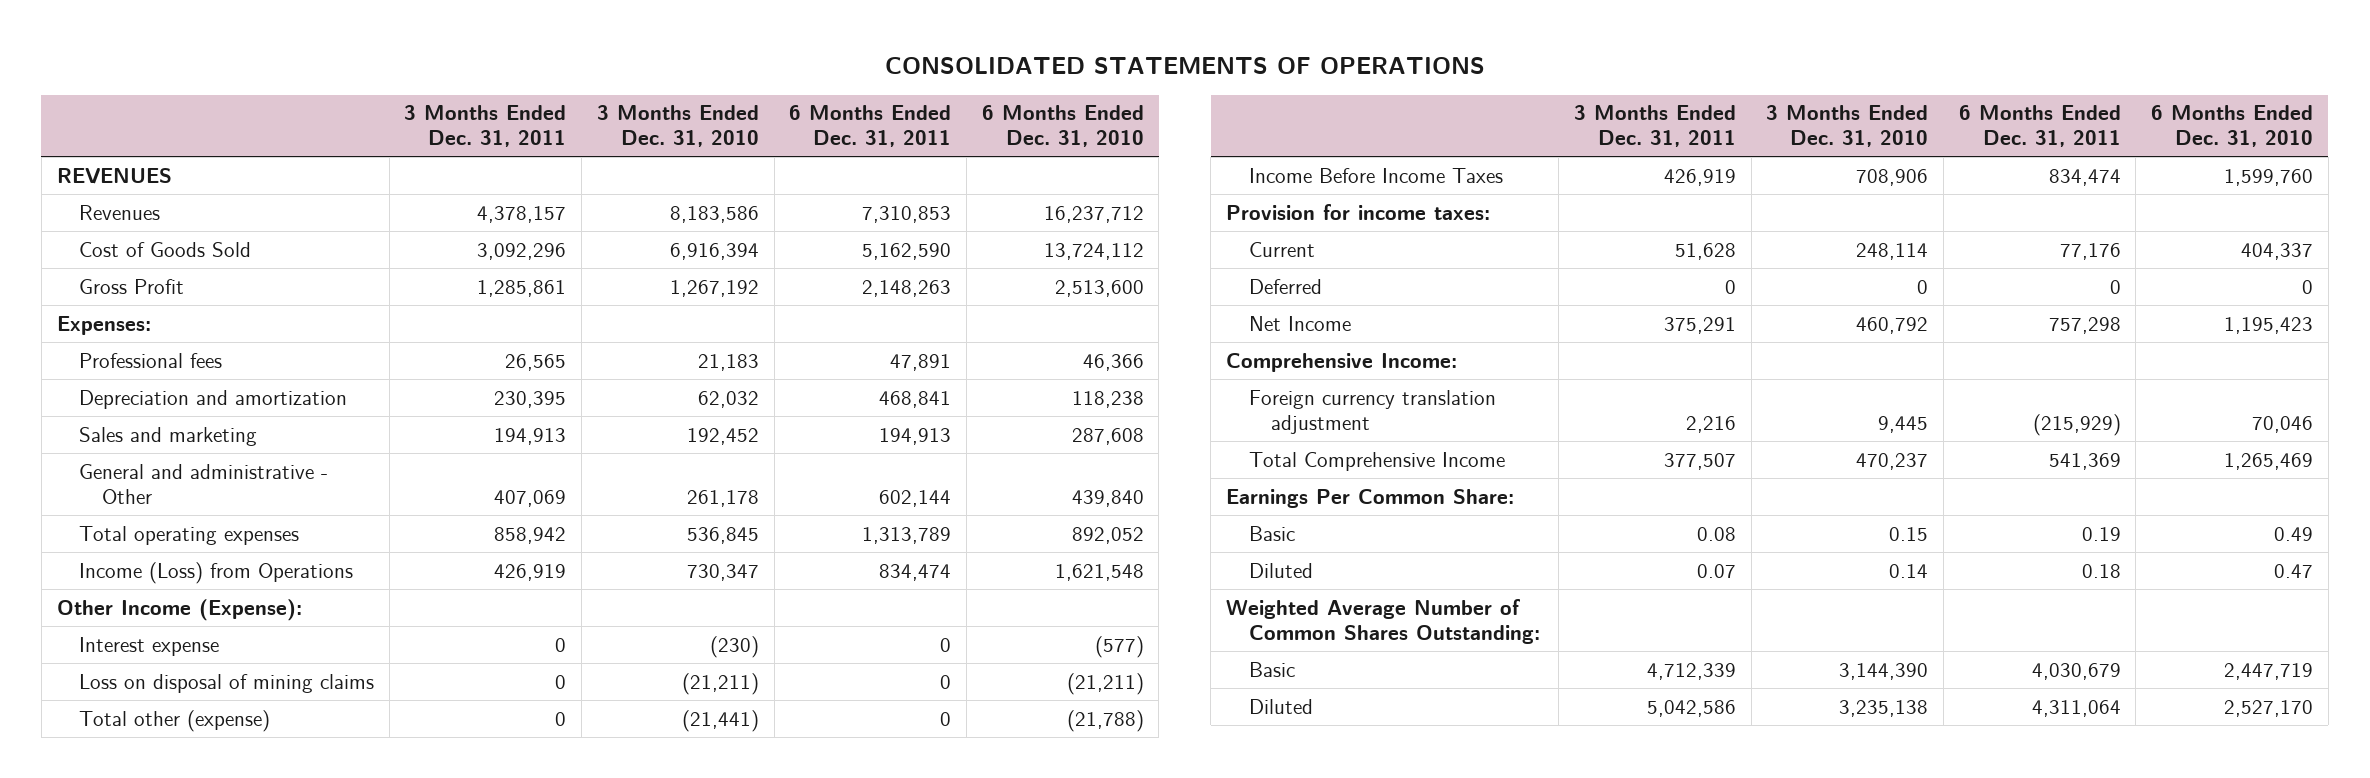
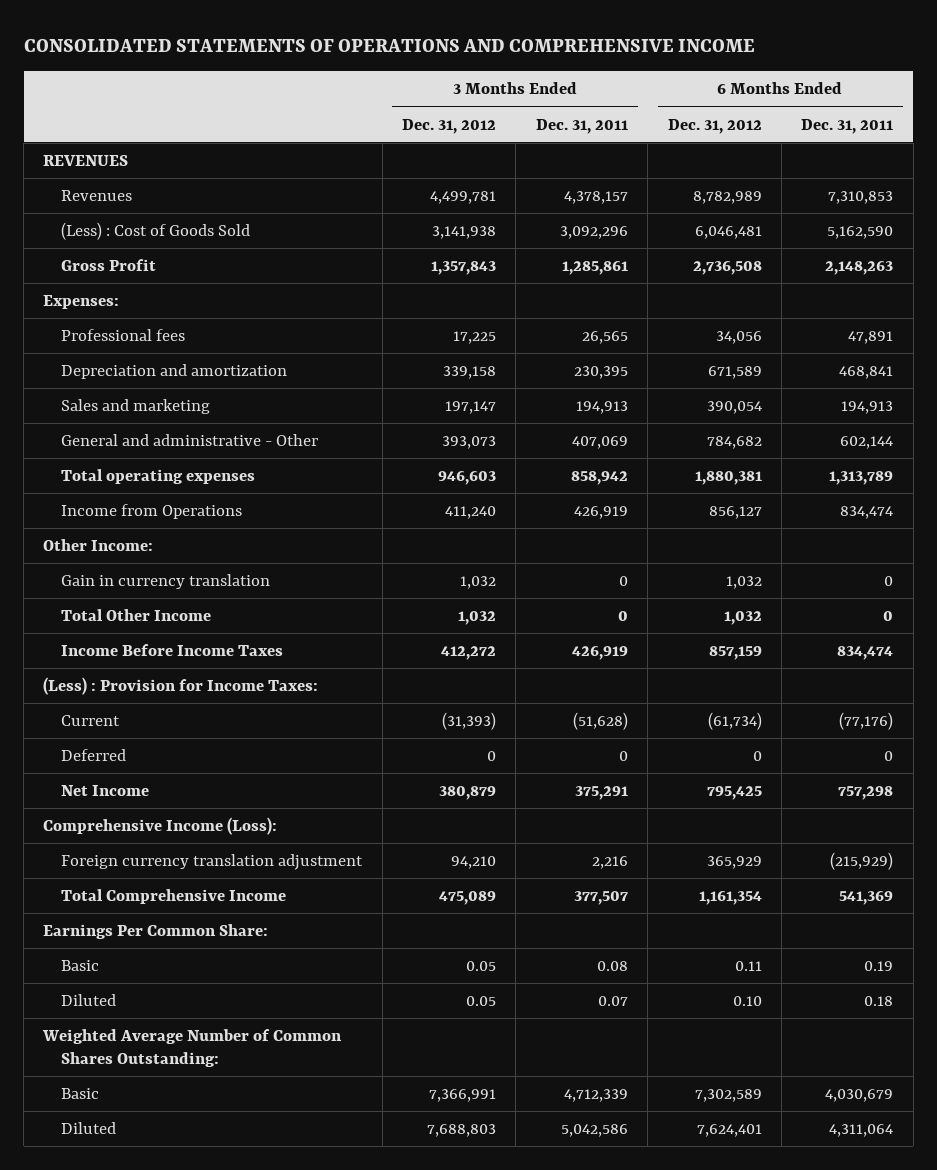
[884,56,1485,74] CONSOLIDATED STATEMENTS OF OPERATIONS -> [23,39,755,53] CONSOLIDATED STATEMENTS OF OPERATIONS AND COMPREHENSIVE INCOME
[596,105,759,148] 3 Months Ended Dec. 31, 2010 -> none
[981,105,1144,148] 6 Months Ended Dec. 31, 2010 -> none
none -> [402,118,497,134] Dec. 31, 2012
none -> [667,118,762,134] Dec. 31, 2012
[79,241,252,257] Cost of Goods Sold -> [61,222,251,241] (Less) : Cost of Goods Sold
[79,636,220,656] Interest expense -> none
[79,673,375,693] Loss on disposal of mining claims -> none
[79,561,354,584] Income (Loss) from Operations -> [61,504,243,520] Income from Operations
[56,598,302,621] Other Income (Expense): -> [43,539,154,552] Other Income:
none -> [61,574,271,590] Gain in currency translation
[79,709,271,732] Total other (expense) -> [61,609,212,622] Total Other Income
[1226,203,1491,220] Provision for income taxes: -> [43,677,319,696] (Less) : Provision for Income Taxes:
[1674,242,1736,260] 51,628 -> [572,712,628,731] (51,628)
[2059,242,2121,260] 77,176 -> [839,712,894,731] (77,176)
[1226,352,1458,372] Comprehensive Income: -> [43,817,278,836] Comprehensive Income (Loss):

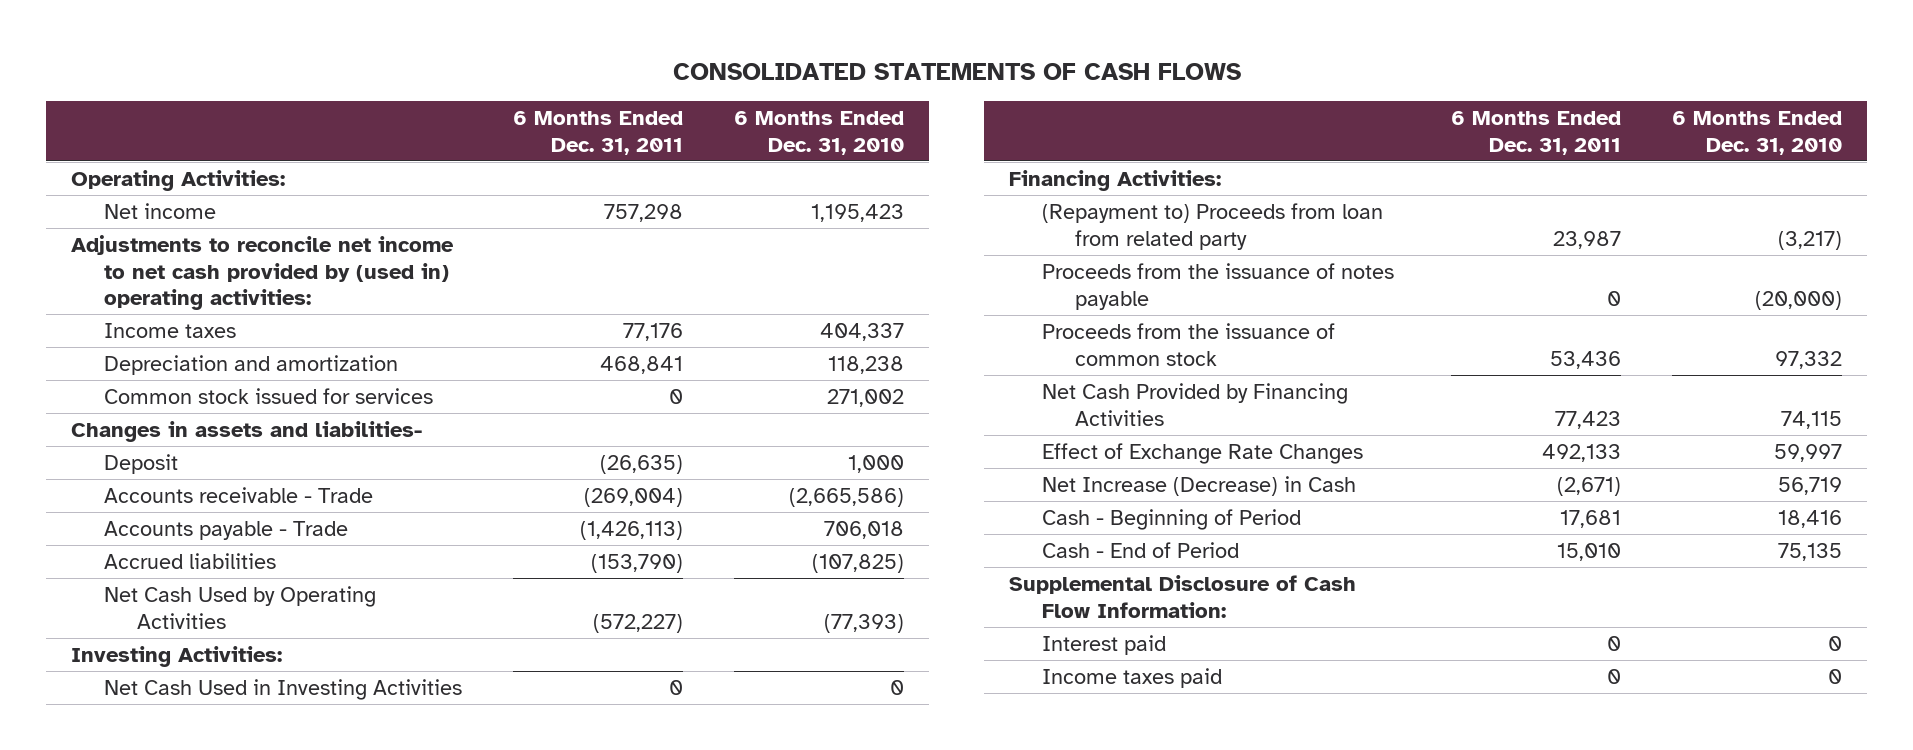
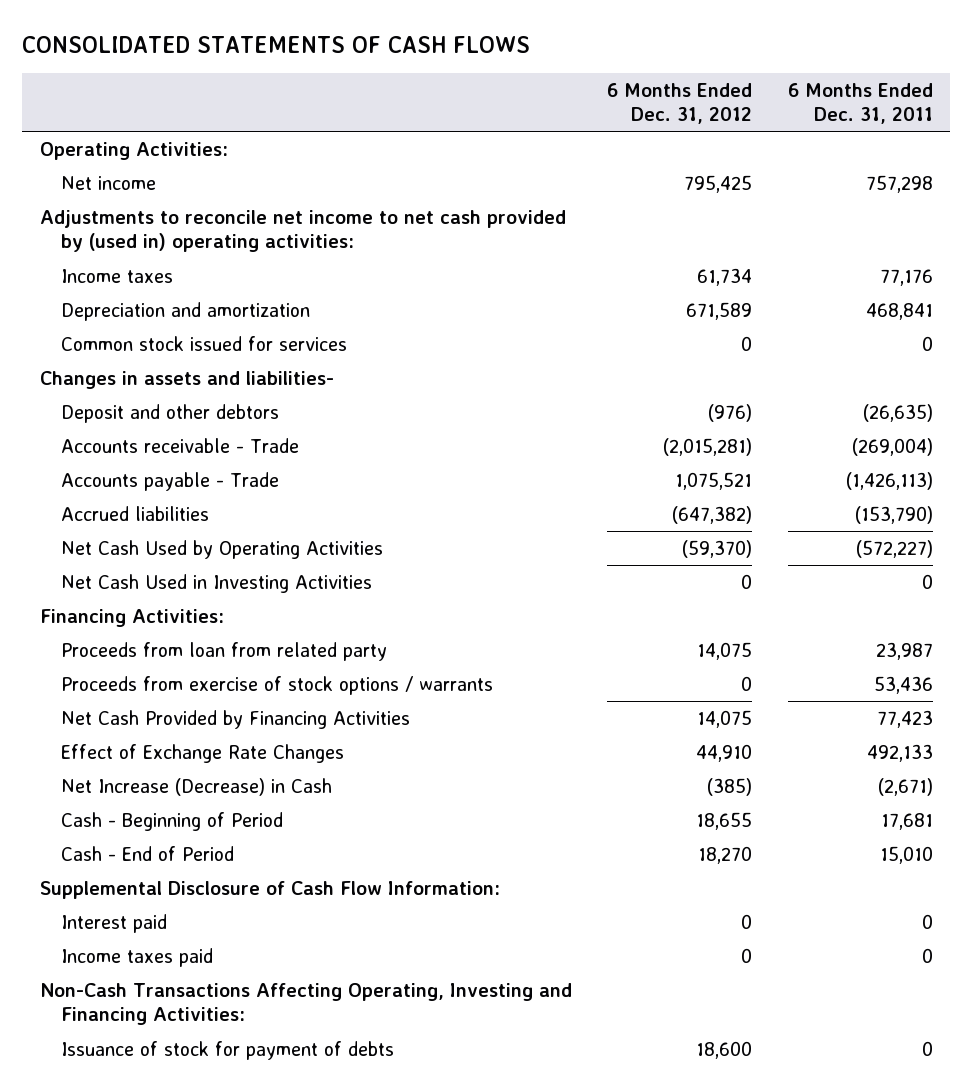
[734,111,905,155] 6 Months Ended Dec. 31, 2010 -> none
none -> [607,82,753,124] 6 Months Ended Dec. 31, 2012
[104,453,179,474] Deposit -> [61,403,280,423] Deposit and other debtors
[71,645,283,667] Investing Activities: -> none
[1042,262,1395,310] Proceeds from the issuance of notes payable -> none
[1042,202,1384,250] (Repayment to) Proceeds from loan from related party -> [61,641,388,661] Proceeds from loan from related party
[1042,322,1336,366] Proceeds from the issuance of common stock -> [61,675,494,695] Proceeds from exercise of stock options / warrants
none -> [39,982,572,1026] Non-Cash Transactions Affecting Operating, Investing and Financing Activities:
none -> [61,1040,395,1060] Issuance of stock for payment of debts

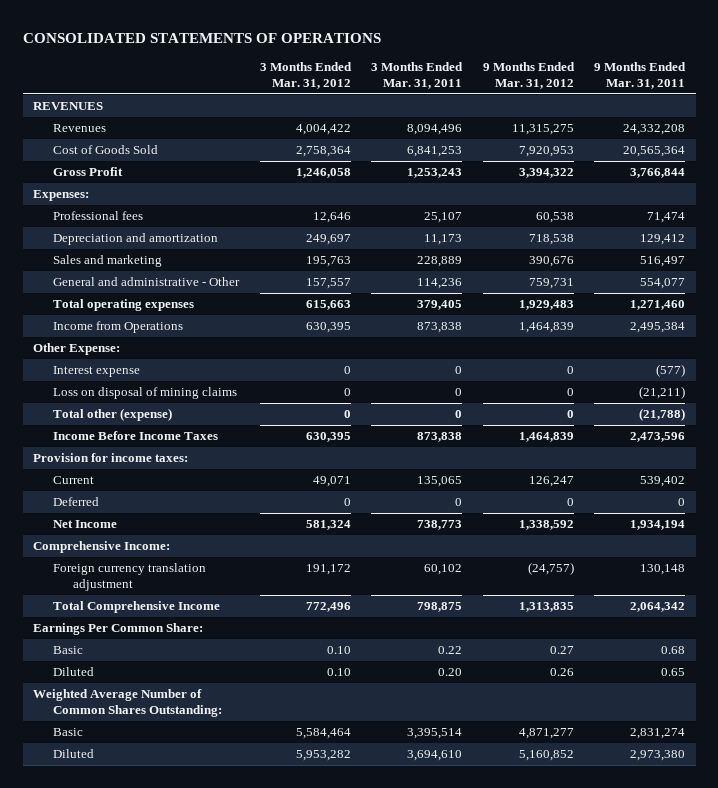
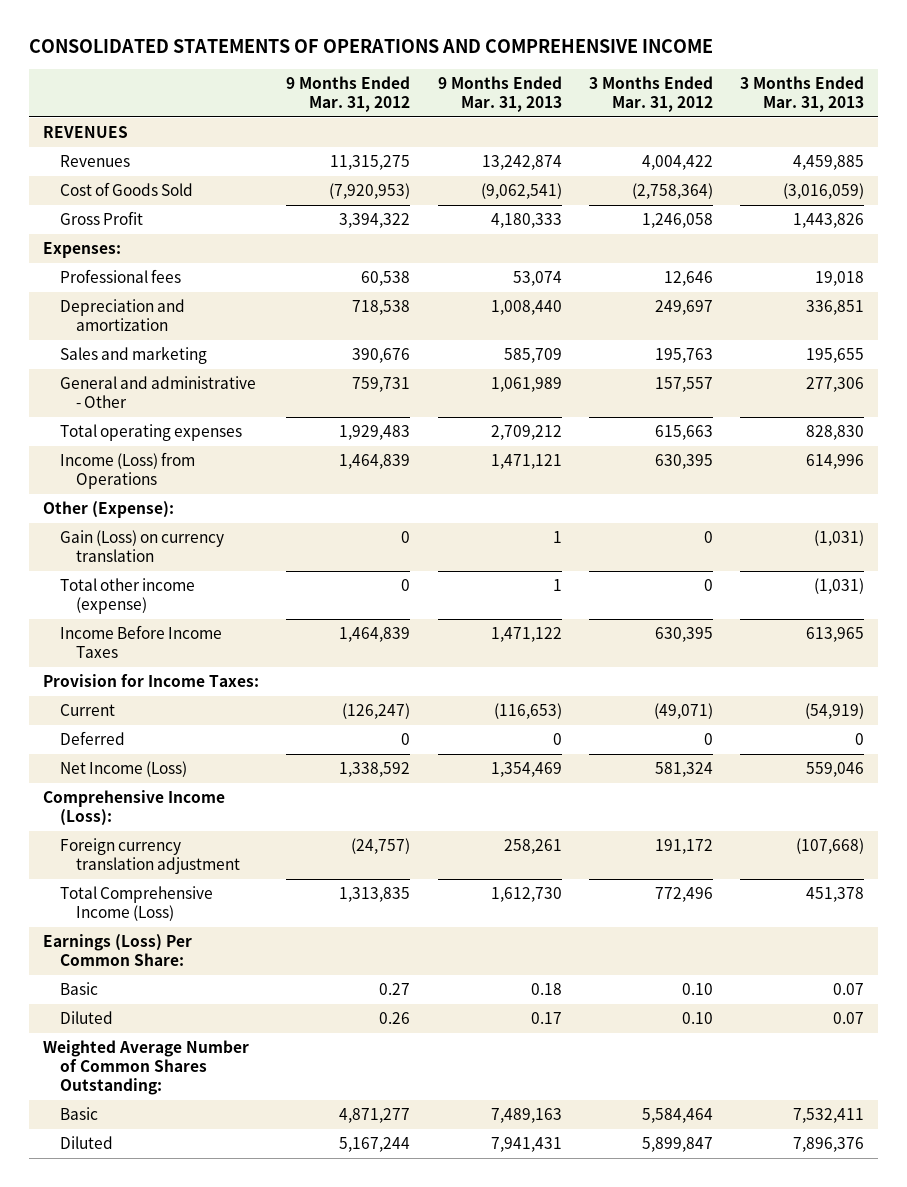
[22,32,381,43] CONSOLIDATED STATEMENTS OF OPERATIONS -> [29,39,714,54] CONSOLIDATED STATEMENTS OF OPERATIONS AND COMPREHENSIVE INCOME
[371,61,464,89] 3 Months Ended Mar. 31, 2011 -> none
[594,61,687,89] 9 Months Ended Mar. 31, 2011 -> none
none -> [437,75,562,112] 9 Months Ended Mar. 31, 2013
none -> [740,75,865,112] 3 Months Ended Mar. 31, 2013
[295,146,351,158] 2,758,364 -> [631,183,713,200] (2,758,364)
[518,146,574,158] 7,920,953 -> [329,183,411,200] (7,920,953)
[53,366,141,378] Interest expense -> none
[53,387,238,400] Loss on disposal of mining claims -> none
[53,321,184,334] Income from Operations -> [59,452,195,489] Income (Loss) from Operations
[32,343,120,356] Other Expense: -> [42,501,174,519] Other (Expense):
none -> [59,530,224,562] Gain (Loss) on currency translation
[53,408,173,422] Total other (expense) -> [59,578,195,614] Total other income (expense)
[32,453,188,463] Provision for income taxes: -> [42,674,259,688] Provision for Income Taxes:
[312,476,351,488] 49,071 -> [653,703,713,720] (49,071)
[528,476,574,488] 126,247 -> [342,703,411,720] (126,247)
[53,520,118,529] Net Income -> [59,761,187,778] Net Income (Loss)
[32,541,170,554] Comprehensive Income: -> [42,790,225,826] Comprehensive Income (Loss):
[53,601,221,614] Total Comprehensive Income -> [59,886,213,921] Total Comprehensive Income (Loss)
[32,623,203,636] Earnings Per Common Share: -> [42,934,192,966] Earnings (Loss) Per Common Share:
[295,750,351,762] 5,953,282 -> [641,1137,713,1153] 5,899,847
[518,750,574,762] 5,160,852 -> [339,1137,411,1153] 5,167,244

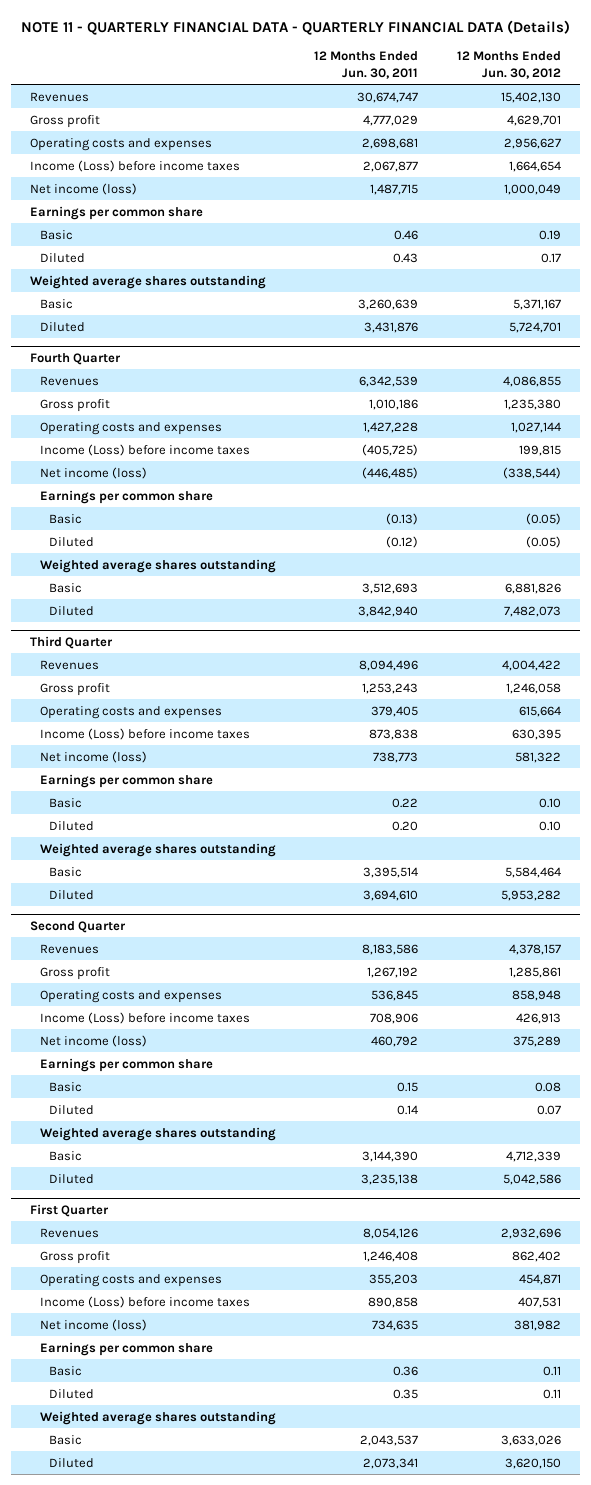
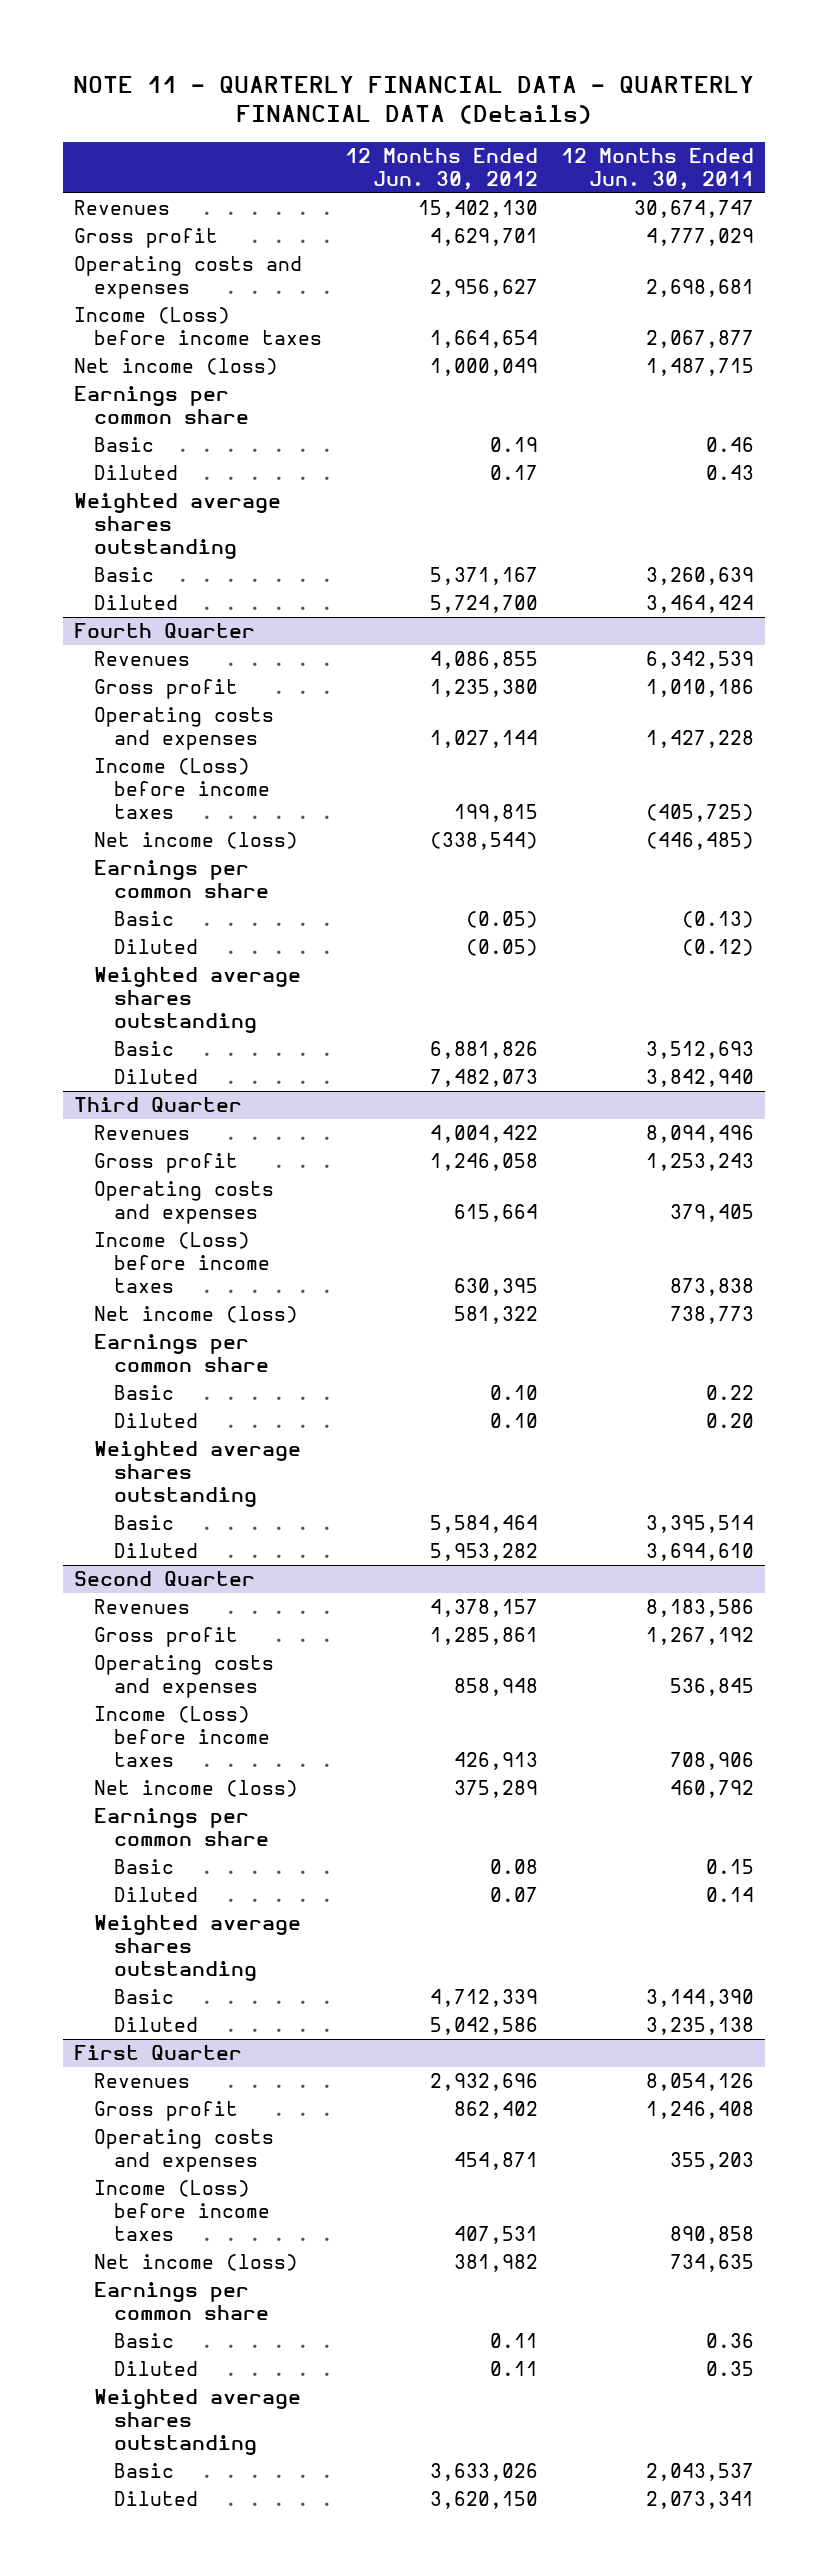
[364,321,419,333] 3,431,876 -> [645,595,754,614] 3,464,424
[508,321,561,333] 5,724,701 -> [429,595,538,614] 5,724,700

